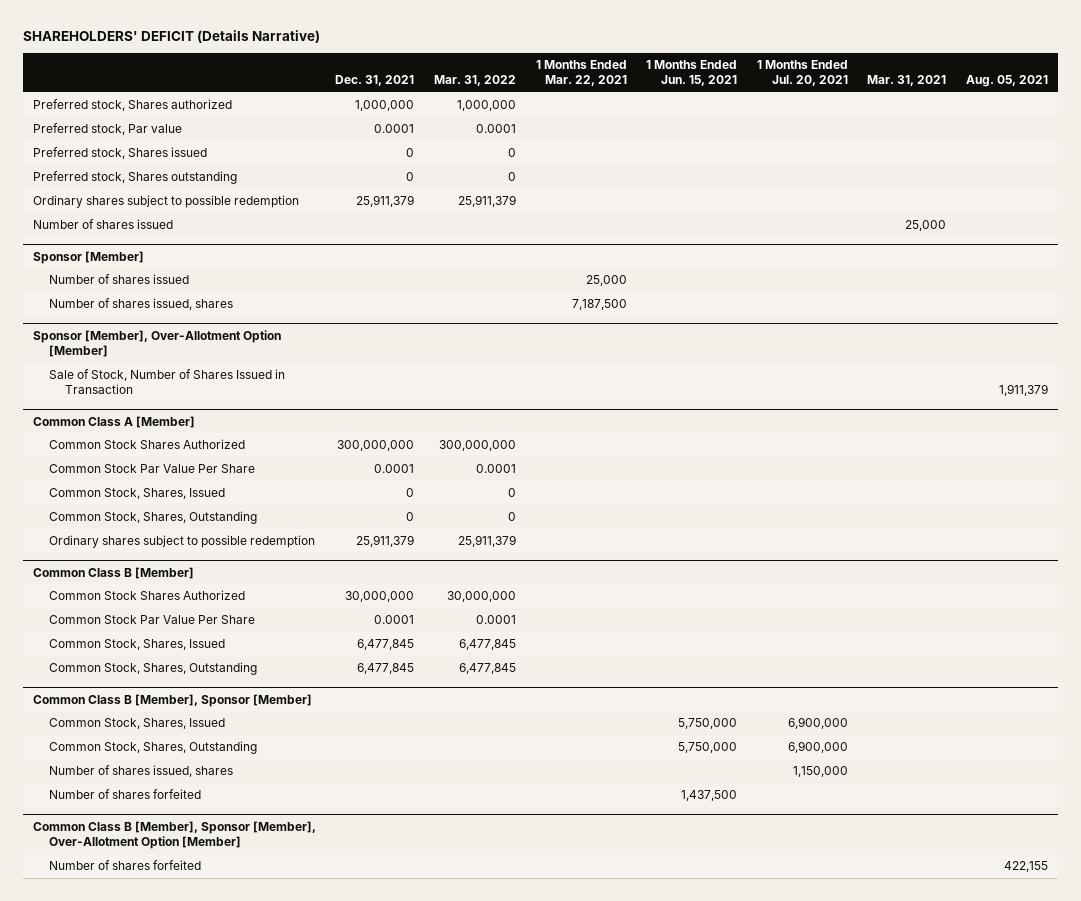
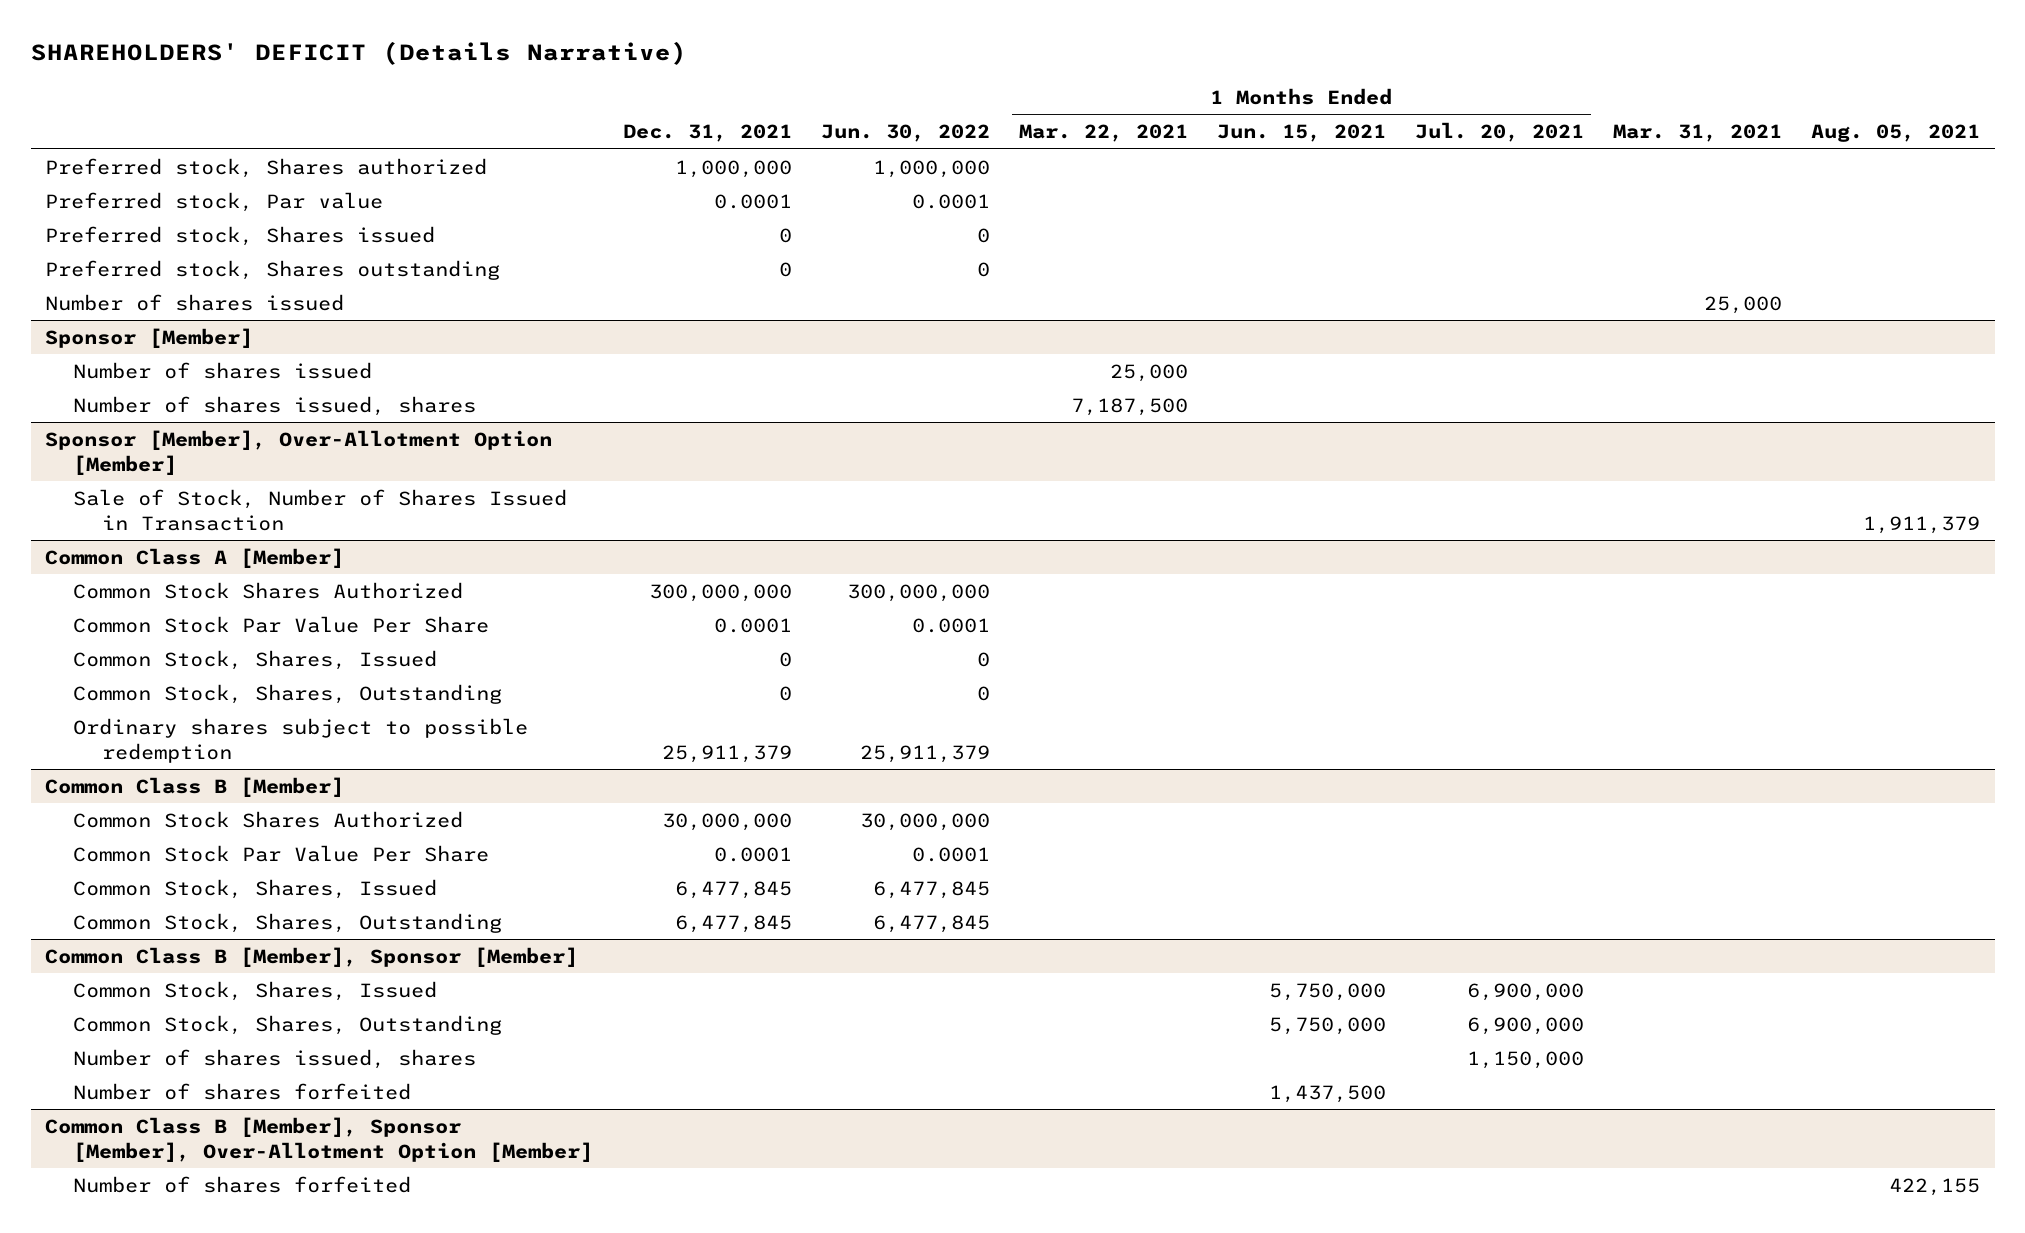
[433,75,516,87] Mar. 31, 2022 -> none
none -> [820,123,990,142] Jun. 30, 2022
[32,195,299,209] Ordinary shares subject to possible redemption -> none

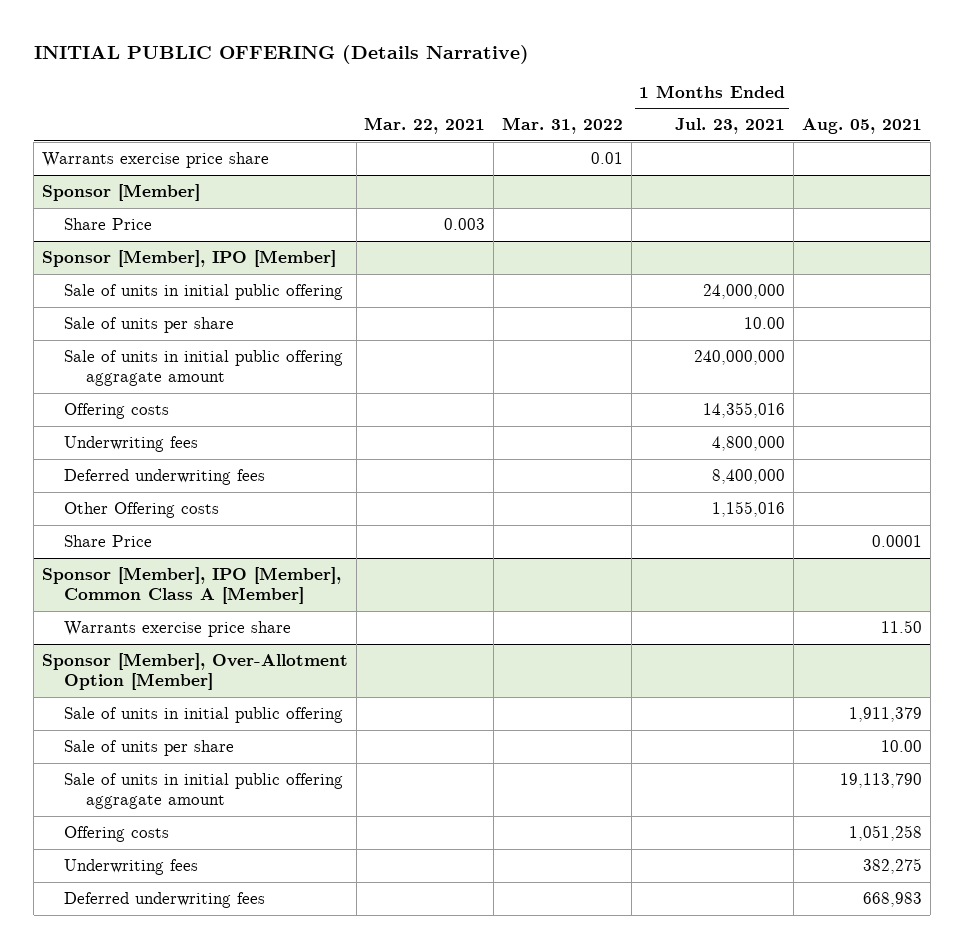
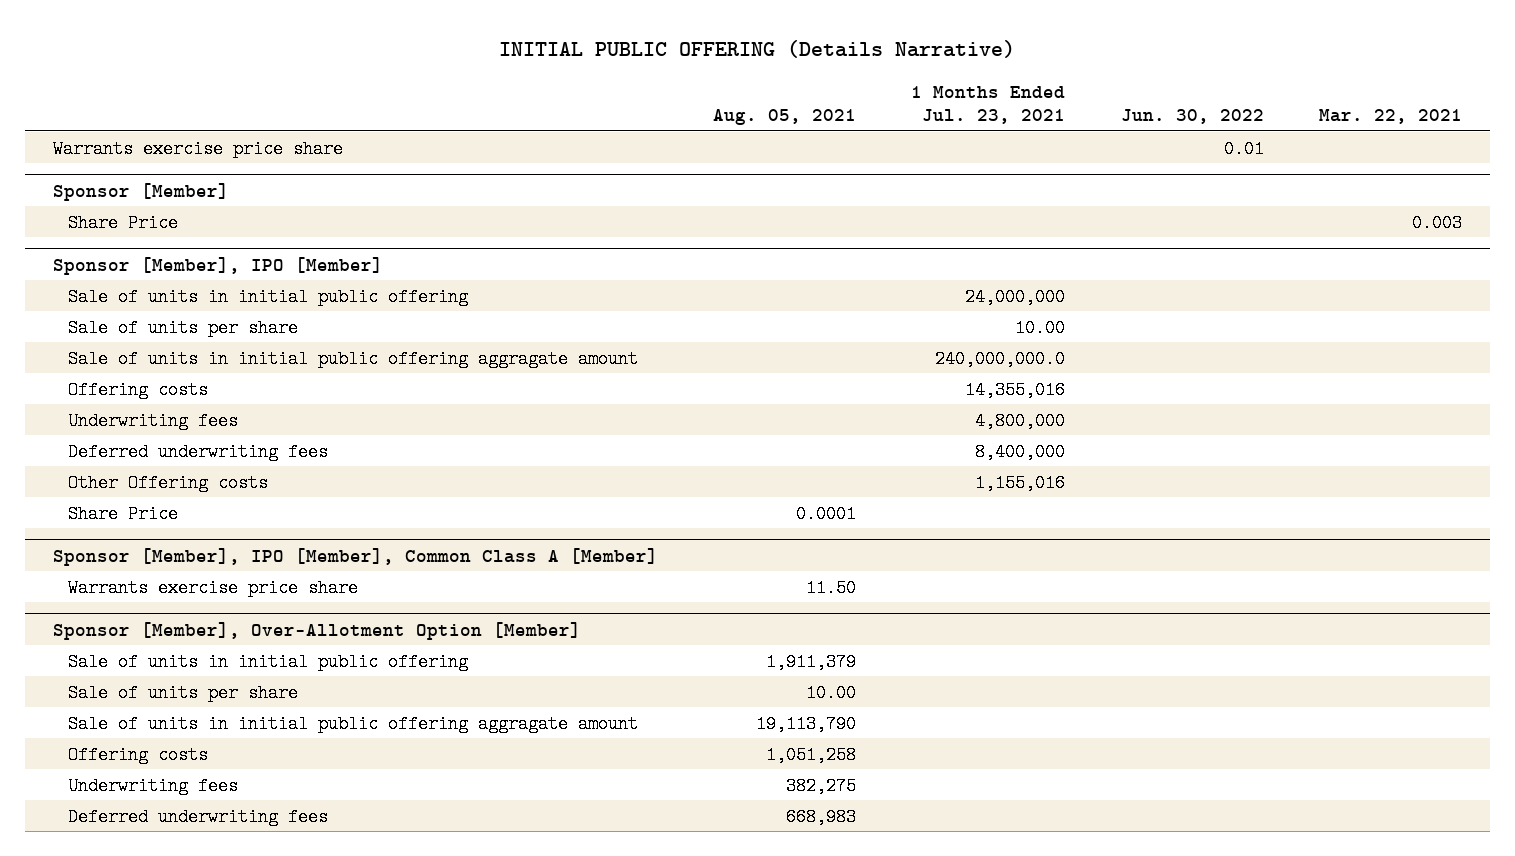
[501,117,623,135] Mar. 31, 2022 -> none
none -> [1120,109,1264,125] Jun. 30, 2022
[694,349,786,365] 240,000,000 -> [935,349,1066,368] 240,000,000.0

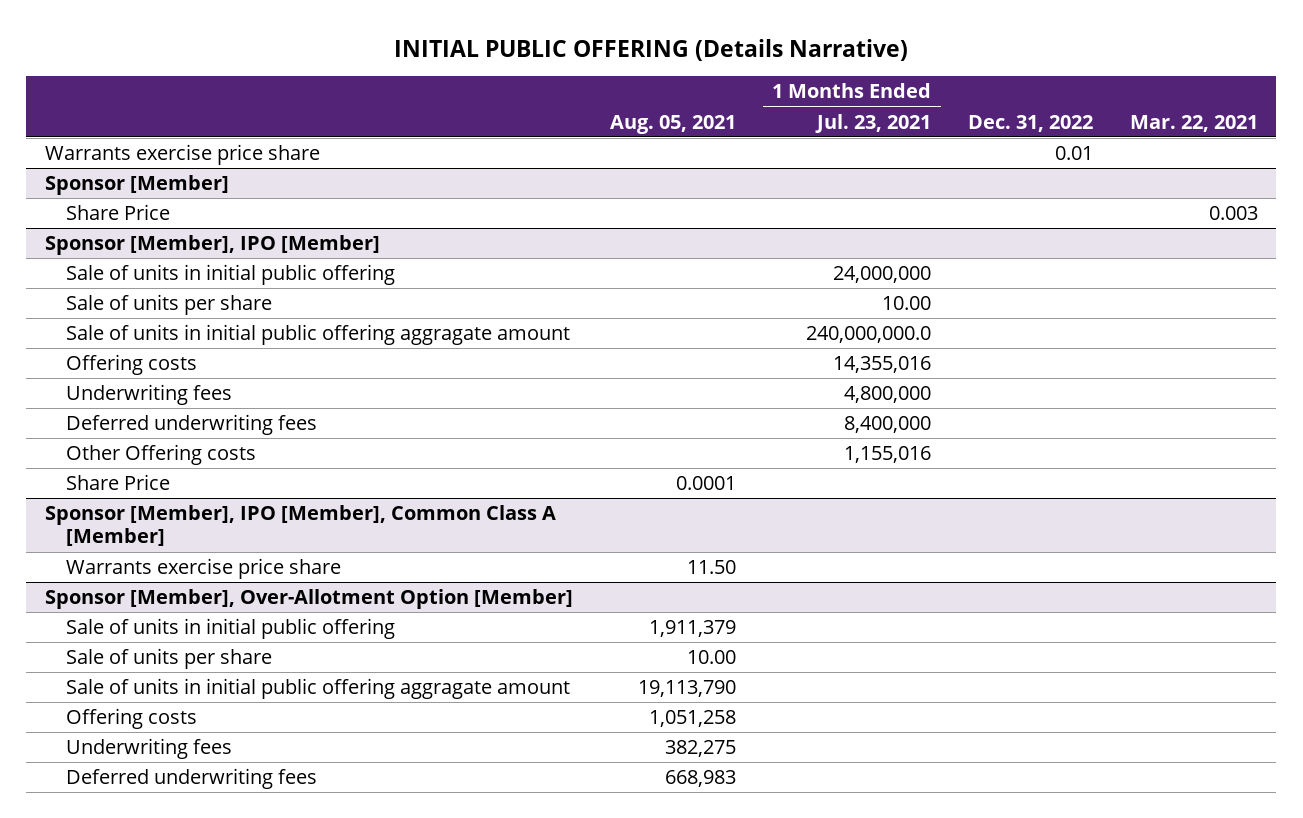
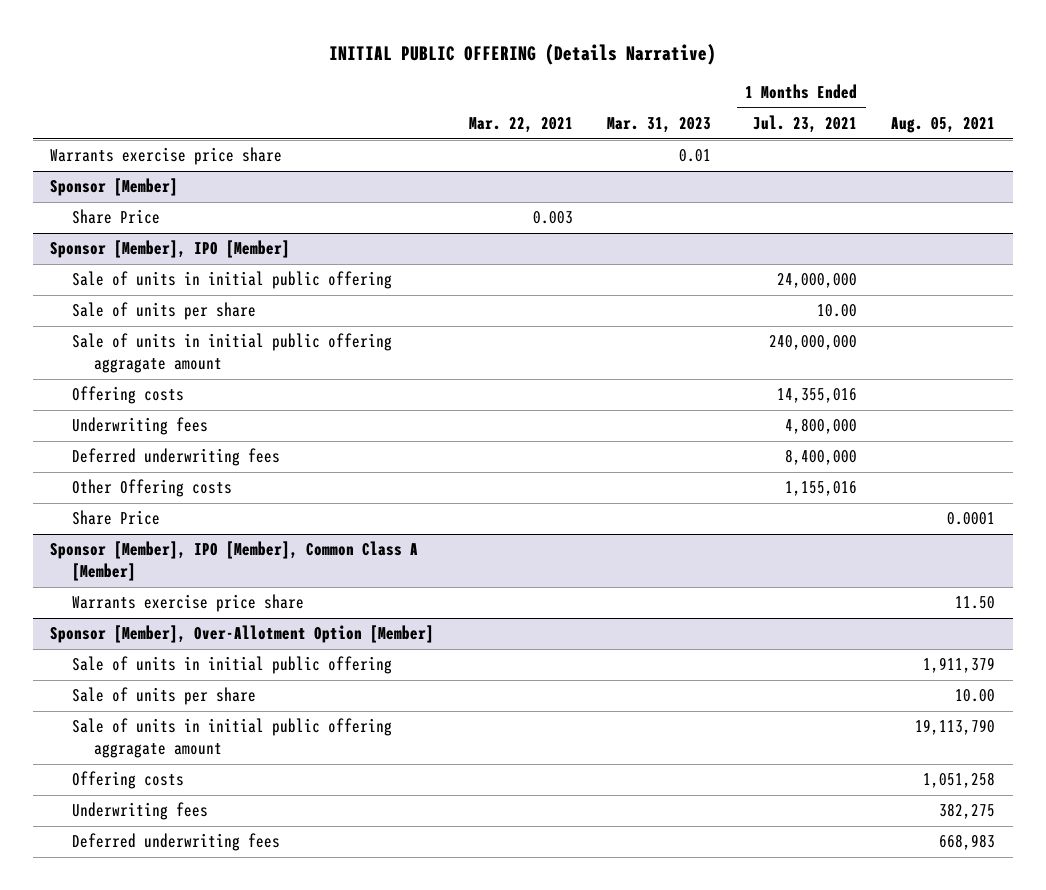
[968,114,1094,132] Dec. 31, 2022 -> none
none -> [606,117,711,134] Mar. 31, 2023
[806,326,932,344] 240,000,000.0 -> [769,335,858,351] 240,000,000

